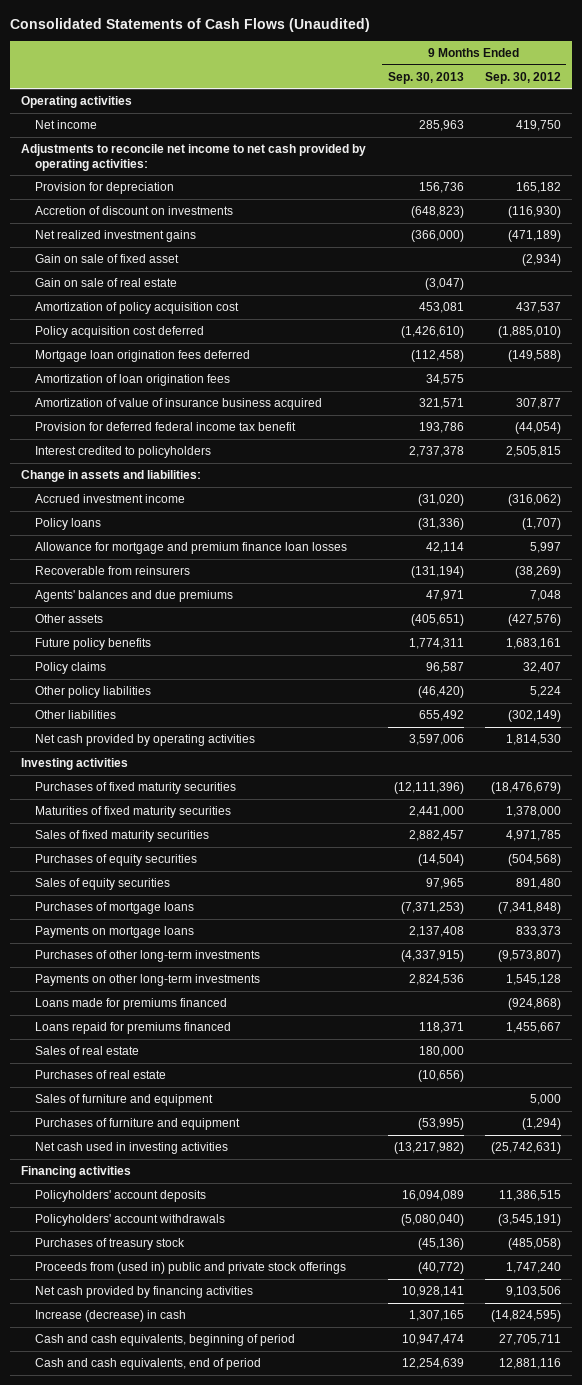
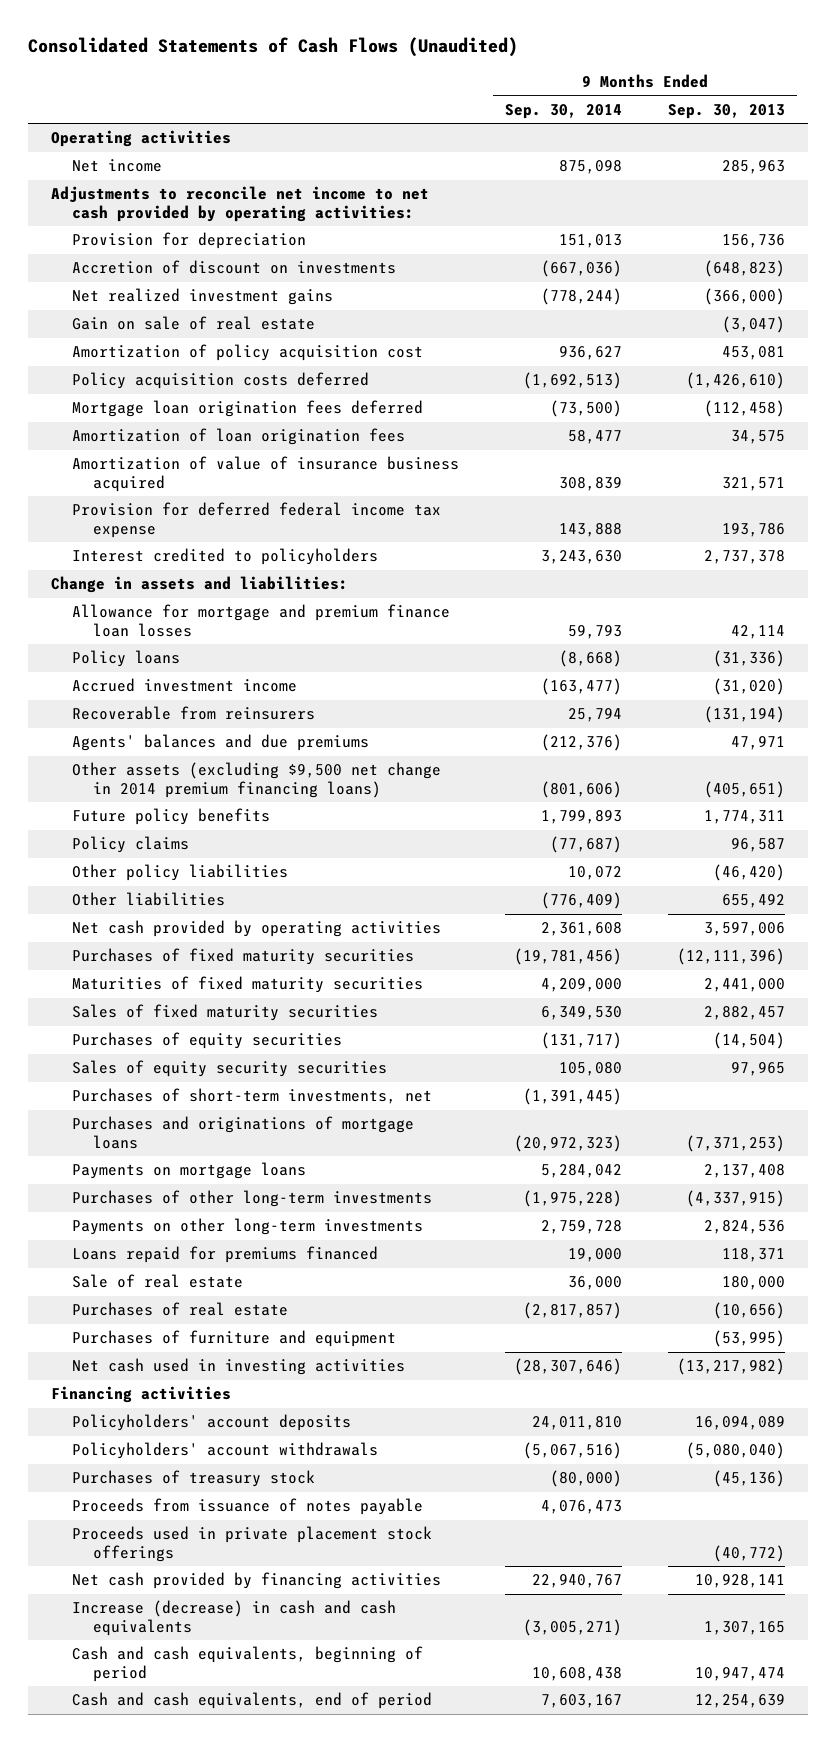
[484,71,561,84] Sep. 30, 2012 -> none
none -> [504,103,622,119] Sep. 30, 2014
[34,253,179,263] Gain on sale of fixed asset -> none
[34,325,204,338] Policy acquisition cost deferred -> [71,372,369,390] Policy acquisition costs deferred
[34,421,296,431] Provision for deferred federal income tax benefit -> [71,502,441,538] Provision for deferred federal income tax expense
[34,517,101,530] Policy loans -> [71,650,180,668] Policy loans
[34,493,185,503] Accrued investment income -> [71,678,297,693] Accrued investment income
[34,613,103,623] Other assets -> [71,762,441,798] Other assets (excluding $9,500 net change in 2014 premium financing loans)
[21,757,129,770] Investing activities -> none
[34,877,170,890] Sales of equity securities -> [71,1060,387,1078] Sales of equity security securities
none -> [71,1088,432,1105] Purchases of short-term investments, net
[34,901,194,914] Purchases of mortgage loans -> [71,1116,414,1149] Purchases and originations of mortgage loans
[34,997,227,1010] Loans made for premiums financed -> none
[34,1045,139,1055] Sales of real estate -> [71,1274,243,1289] Sale of real estate
[34,1093,213,1106] Sales of furniture and equipment -> none
none -> [71,1498,423,1516] Proceeds from issuance of notes payable
[34,1261,346,1274] Proceeds from (used in) public and private stock offerings -> [71,1526,432,1562] Proceeds used in private placement stock offerings
[34,1309,186,1322] Increase (decrease) in cash -> [71,1600,396,1636] Increase (decrease) in cash and cash equivalents

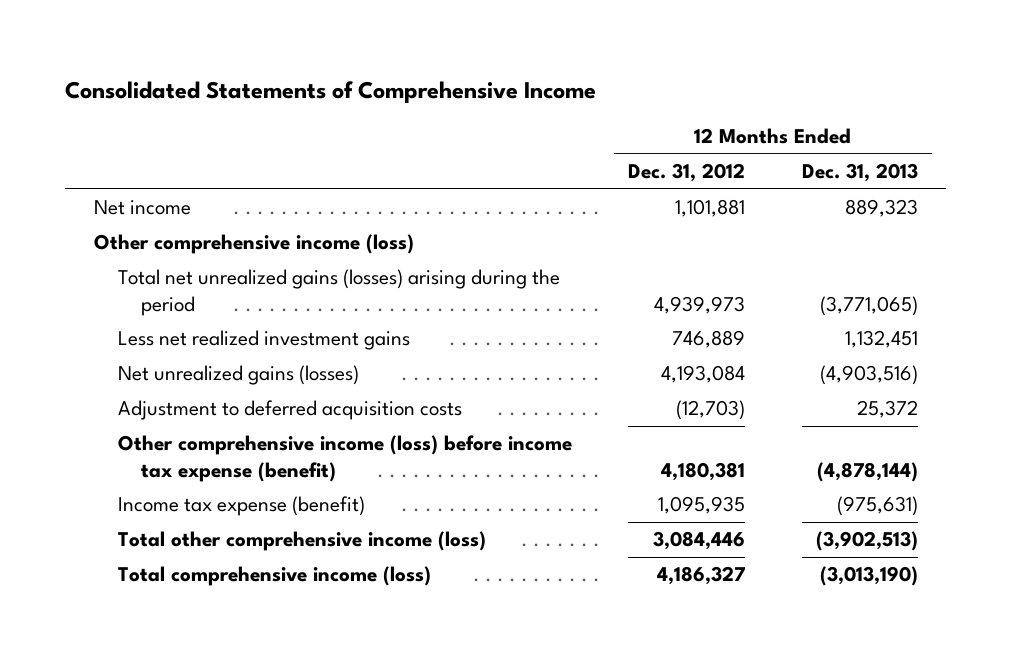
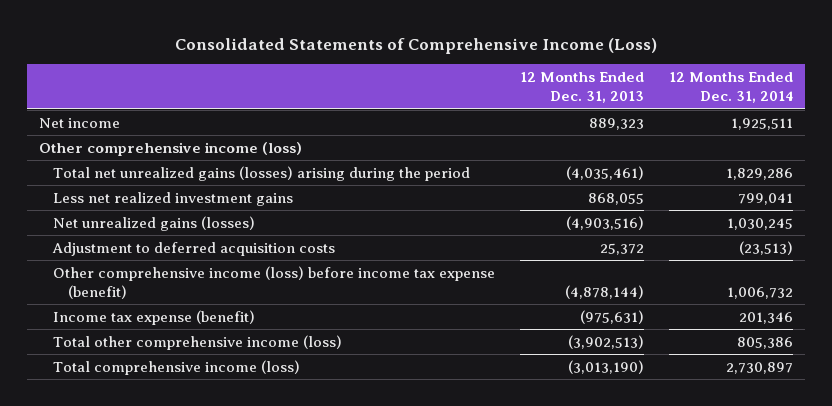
[65,80,597,103] Consolidated Statements of Comprehensive Income -> [175,37,658,54] Consolidated Statements of Comprehensive Income (Loss)
[628,163,746,183] Dec. 31, 2012 -> none
none -> [669,72,794,104] 12 Months Ended Dec. 31, 2014
[820,295,919,316] (3,771,065) -> [566,165,645,180] (4,035,461)
[845,330,919,349] 1,132,451 -> [588,192,645,205] 868,055

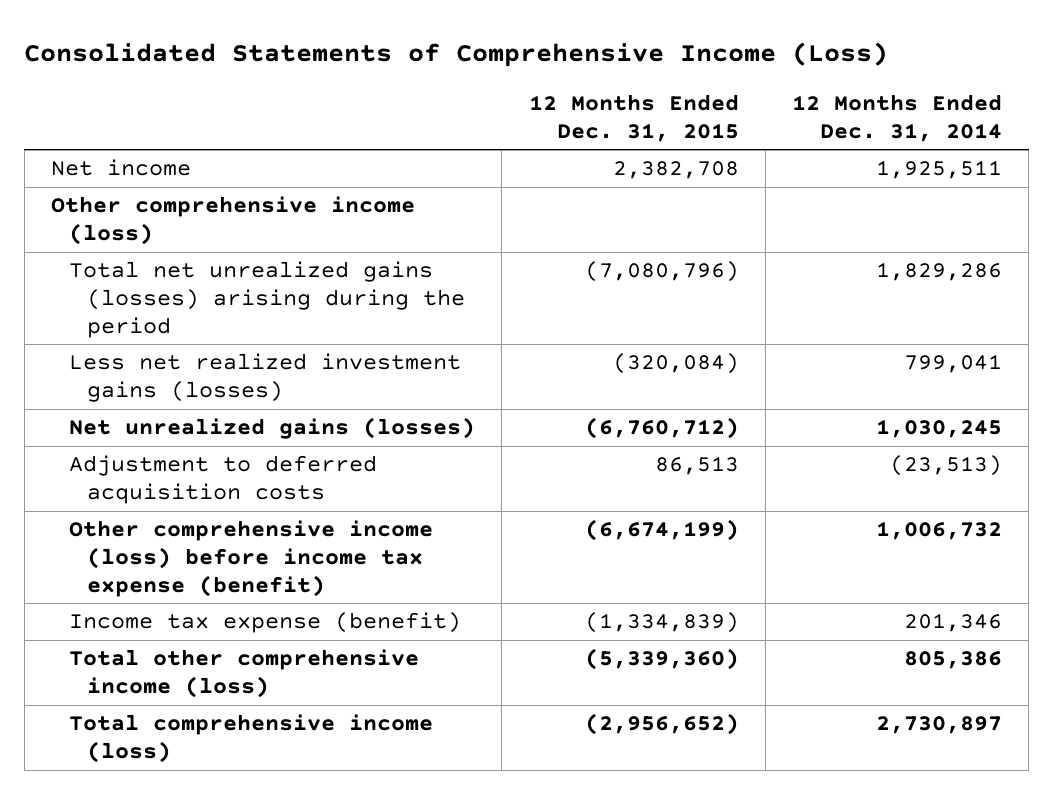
[520,72,645,104] 12 Months Ended Dec. 31, 2013 -> none
none -> [528,94,739,142] 12 Months Ended Dec. 31, 2015
[53,191,294,206] Less net realized investment gains -> [69,353,462,403] Less net realized investment gains (losses)

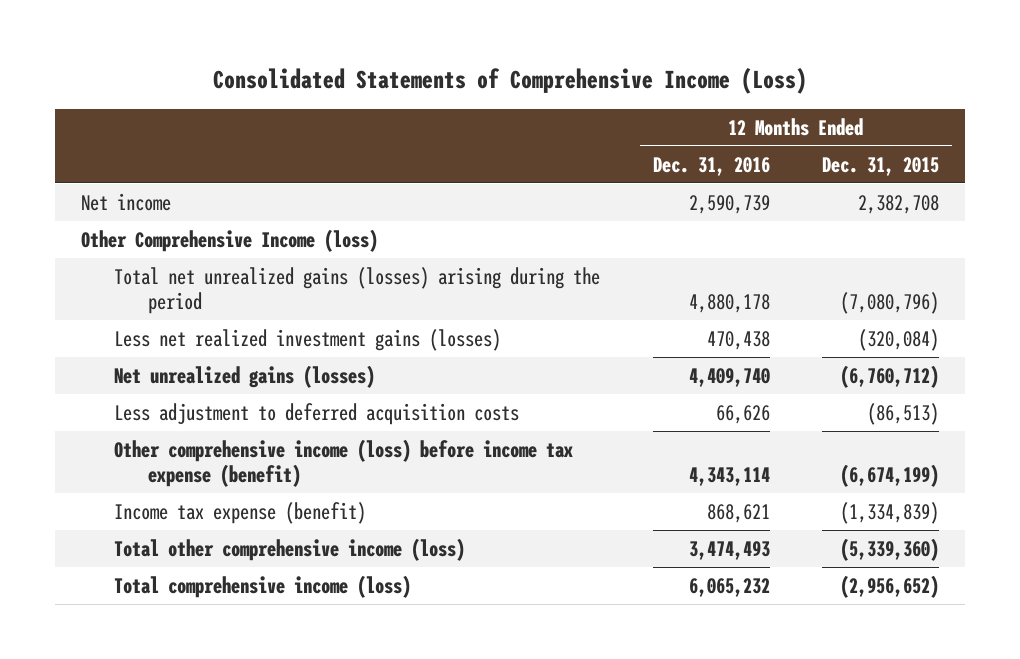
[791,94,1002,142] 12 Months Ended Dec. 31, 2014 -> none
none -> [652,156,770,176] Dec. 31, 2016
[51,196,416,246] Other comprehensive income (loss) -> [81,228,379,252] Other Comprehensive Income (loss)
[69,455,378,505] Adjustment to deferred acquisition costs -> [114,402,520,425] Less adjustment to deferred acquisition costs
[654,456,739,476] 86,513 -> [866,402,939,425] (86,513)

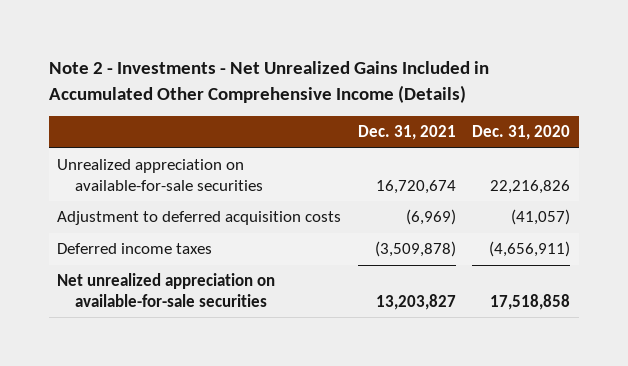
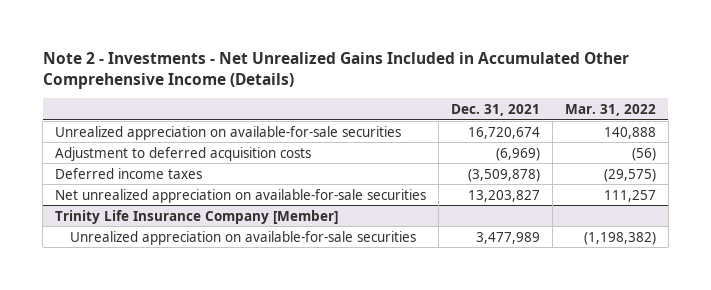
[472,125,571,141] Dec. 31, 2020 -> none
none -> [564,103,656,116] Mar. 31, 2022
none -> [55,209,339,224] Trinity Life Insurance Company [Member]
none -> [70,230,417,245] Unrealized appreciation on available-for-sale securities

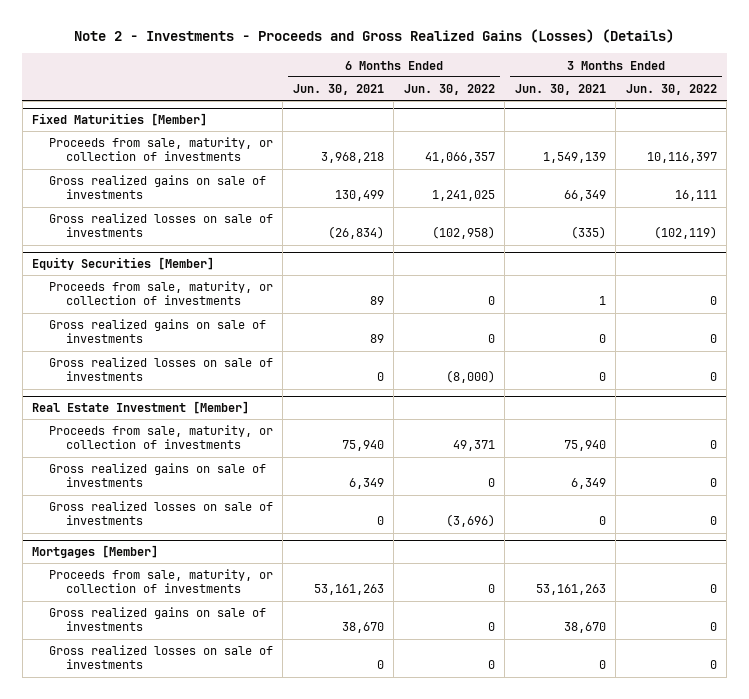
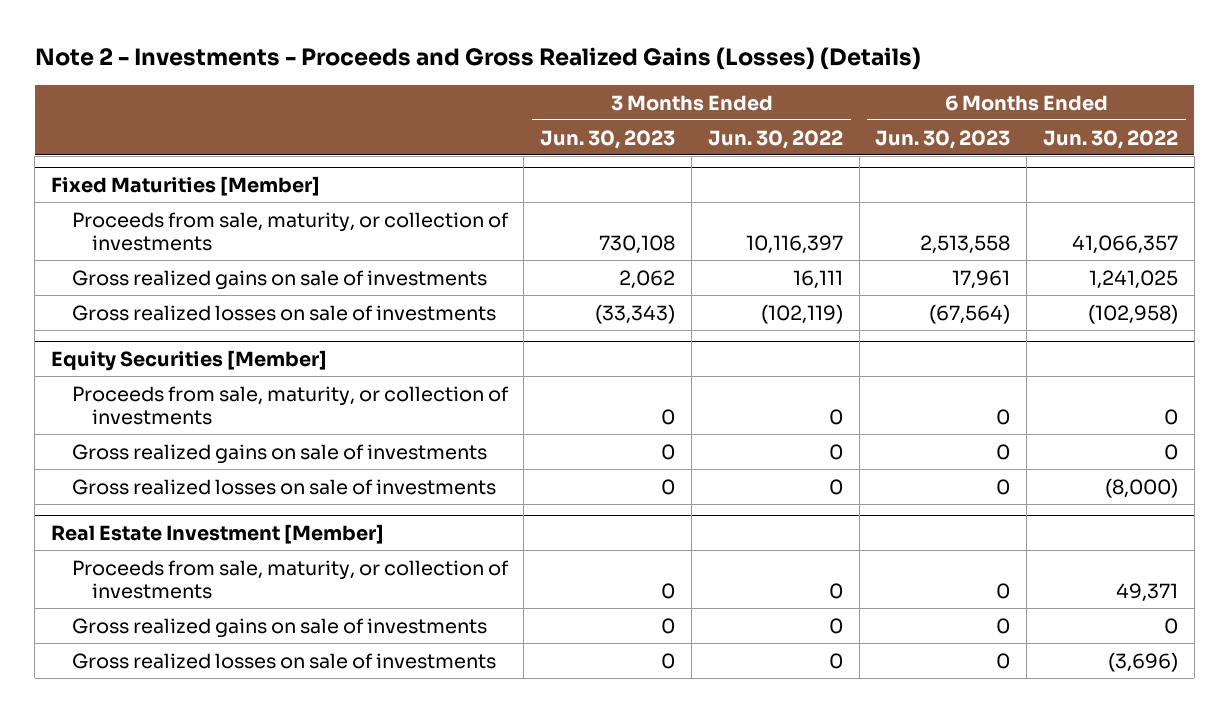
[292,83,384,95] Jun. 30, 2021 -> none
[514,83,606,95] Jun. 30, 2021 -> none
none -> [540,129,676,149] Jun. 30, 2023
none -> [875,129,1011,149] Jun. 30, 2023
[32,545,159,559] Mortgages [Member] -> none
[48,569,273,594] Proceeds from sale, maturity, or collection of investments -> none
[48,607,266,632] Gross realized gains on sale of investments -> none
[48,645,273,670] Gross realized losses on sale of investments -> none

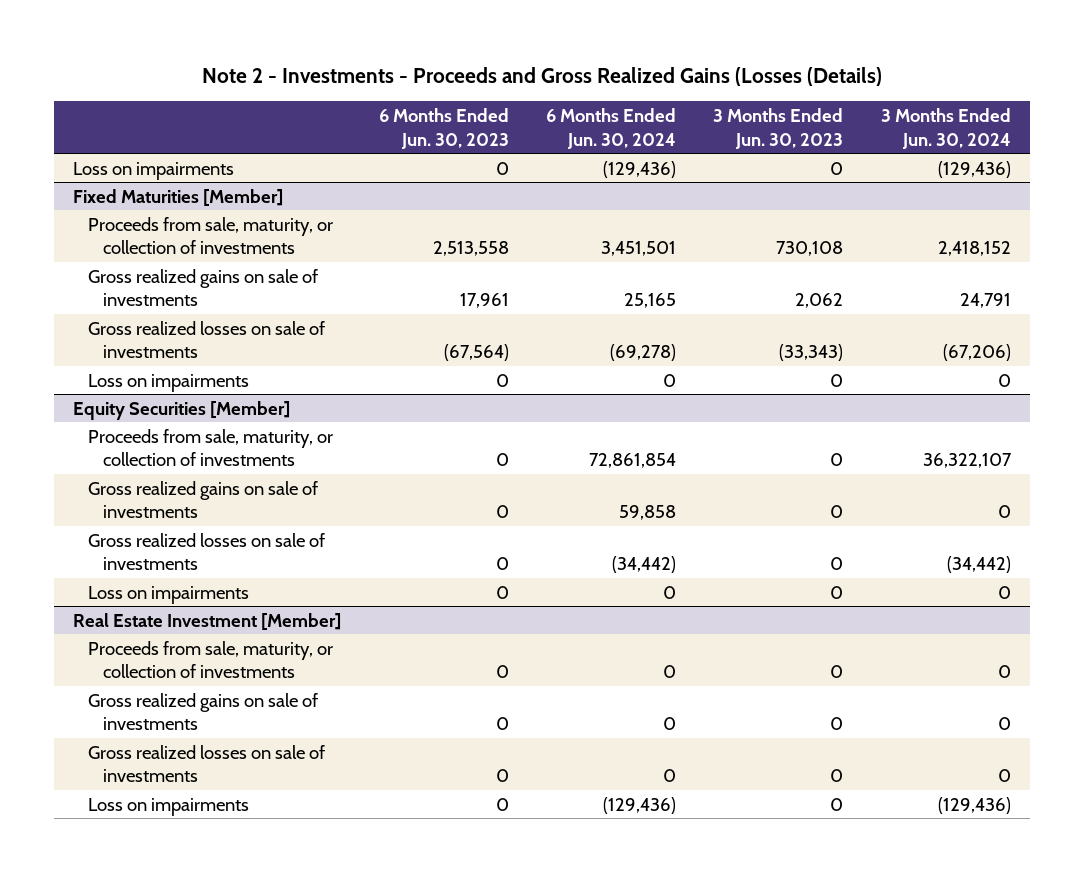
[34,47,921,71] Note 2 - Investments - Proceeds and Gross Realized Gains (Losses) (Details) -> [202,66,883,86] Note 2 - Investments - Proceeds and Gross Realized Gains (Losses (Details)
[707,129,843,149] Jun. 30, 2022 -> none
[1042,129,1178,149] Jun. 30, 2022 -> none
none -> [546,108,677,149] 6 Months Ended Jun. 30, 2024
none -> [880,108,1011,149] 3 Months Ended Jun. 30, 2024
none -> [73,161,235,180] Loss on impairments
none -> [87,373,249,392] Loss on impairments
none -> [87,585,249,604] Loss on impairments
none -> [87,797,249,816] Loss on impairments

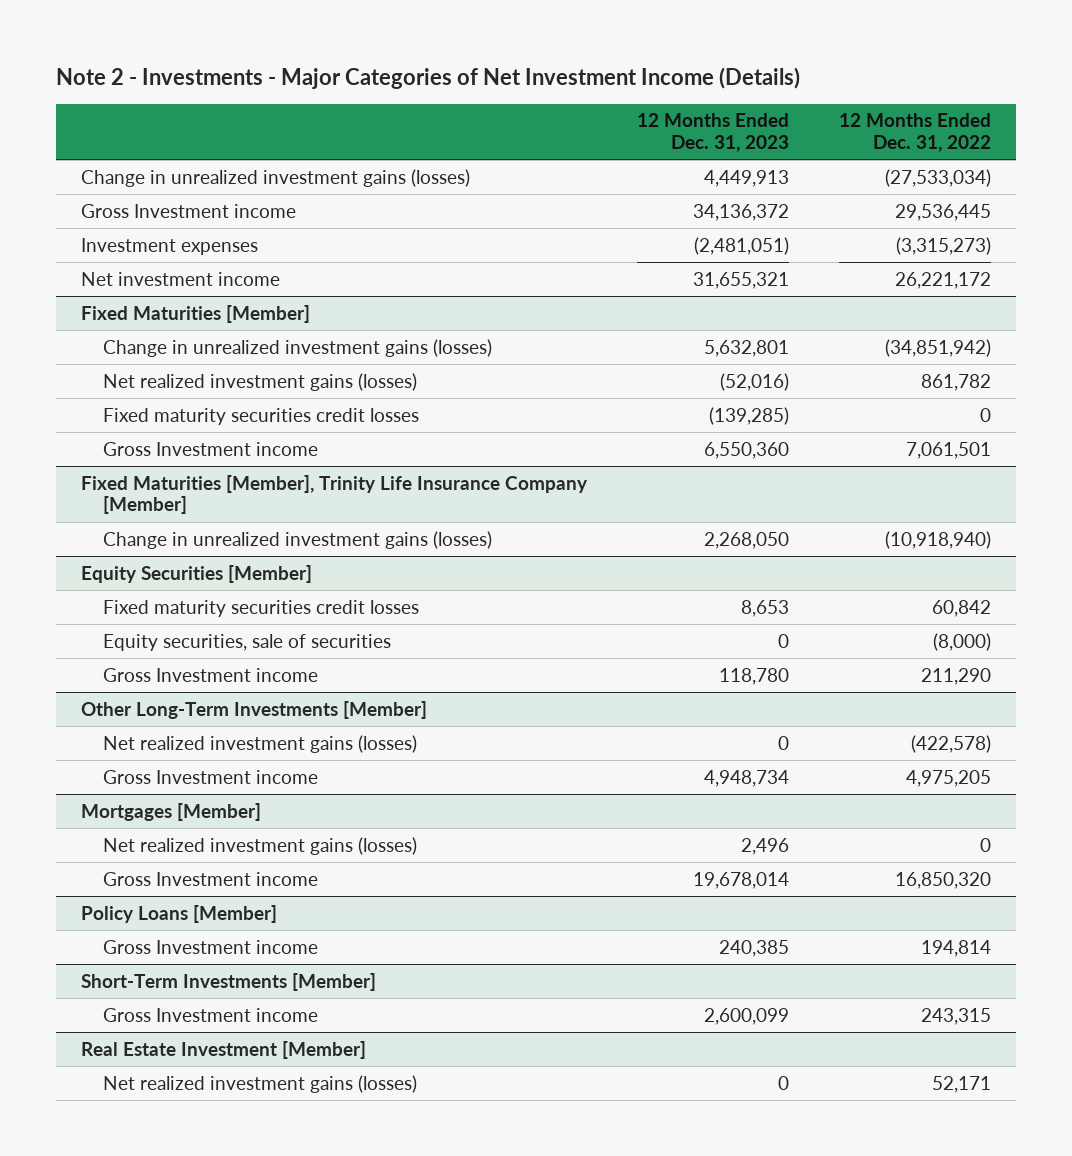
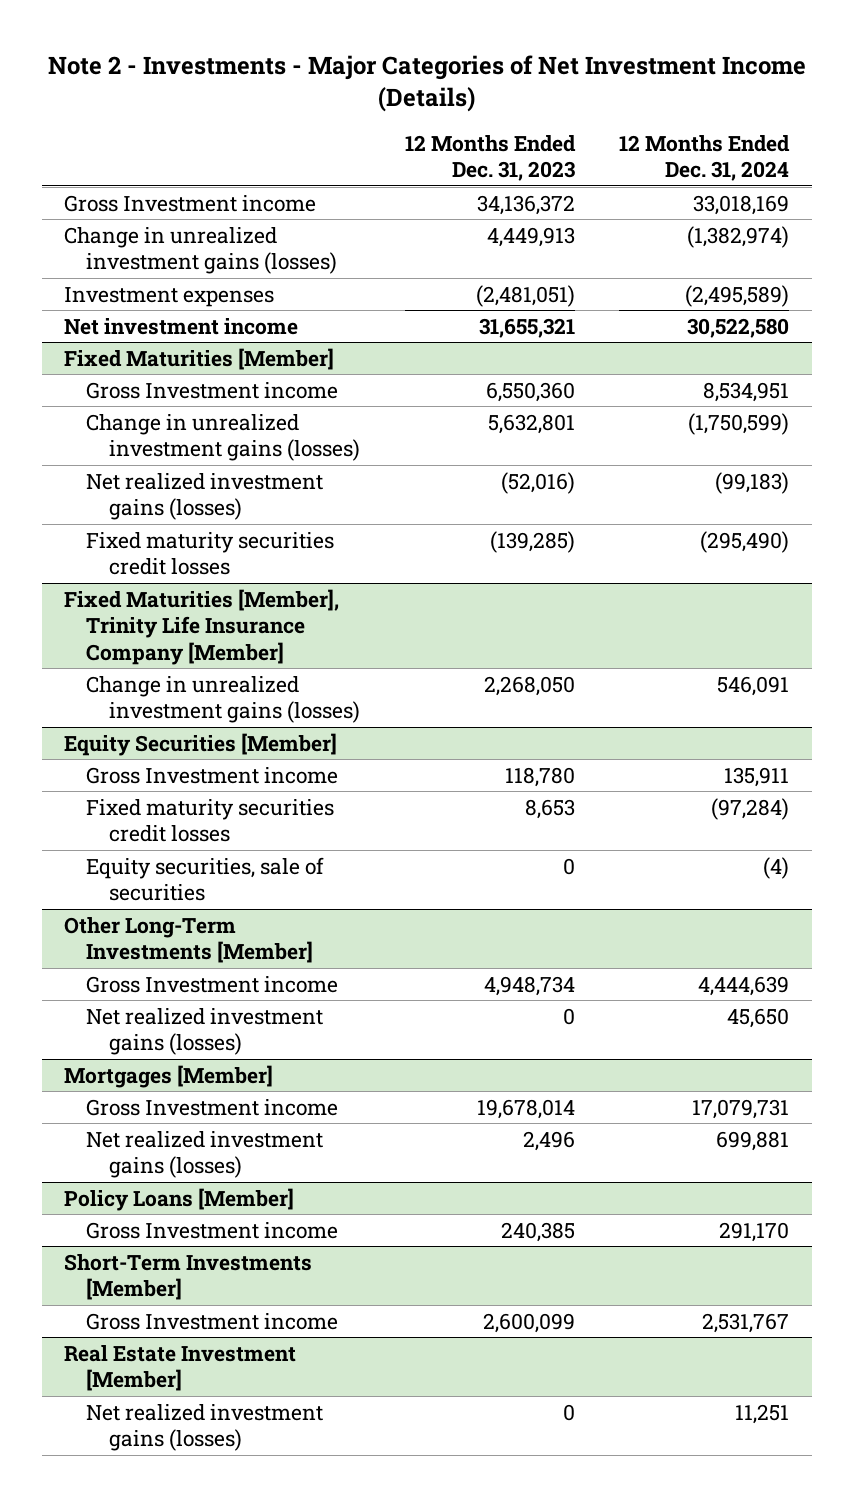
[839,113,992,153] 12 Months Ended Dec. 31, 2022 -> none
none -> [619,134,791,182] 12 Months Ended Dec. 31, 2024
[81,168,471,187] Change in unrealized investment gains (losses) -> [64,226,338,275] Change in unrealized investment gains (losses)
[102,441,318,456] Gross Investment income -> [86,381,339,399] Gross Investment income
[102,667,318,682] Gross Investment income -> [86,766,339,784] Gross Investment income
[102,734,417,753] Net realized investment gains (losses) -> [86,1007,324,1056] Net realized investment gains (losses)
[102,836,417,855] Net realized investment gains (losses) -> [86,1130,324,1179] Net realized investment gains (losses)

